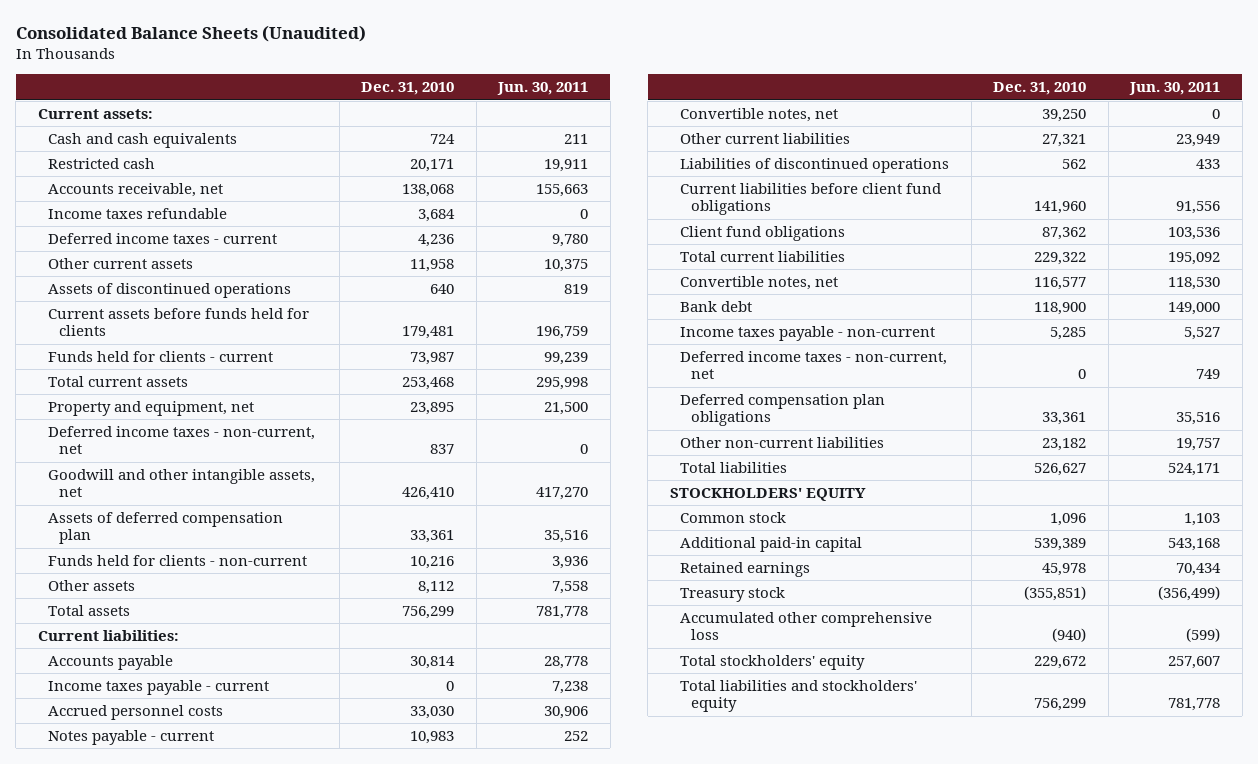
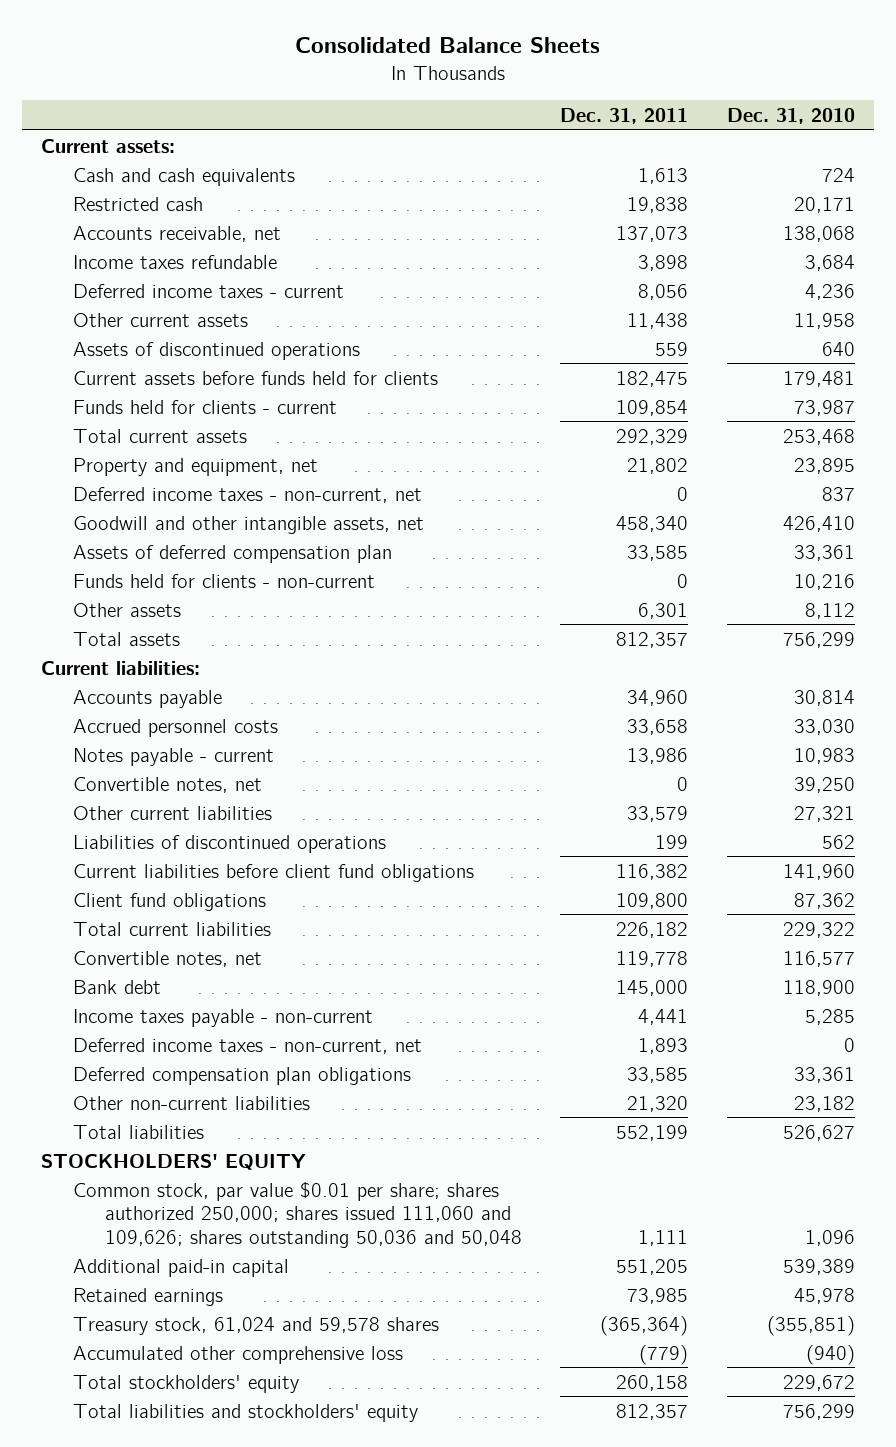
[15,24,366,42] Consolidated Balance Sheets (Unaudited) -> [294,37,600,54] Consolidated Balance Sheets
[497,82,589,96] Jun. 30, 2011 -> none
none -> [560,107,689,124] Dec. 31, 2011
[48,680,270,696] Income taxes payable - current -> none
[680,512,787,524] Common stock -> [72,1181,522,1248] Common stock, par value $0.01 per share; shares authorized 250,000; shares issued 111,060 and 109,626; shares outstanding 50,036 and 50,048
[680,587,786,603] Treasury stock -> [72,1316,439,1335] Treasury stock, 61,024 and 59,578 shares

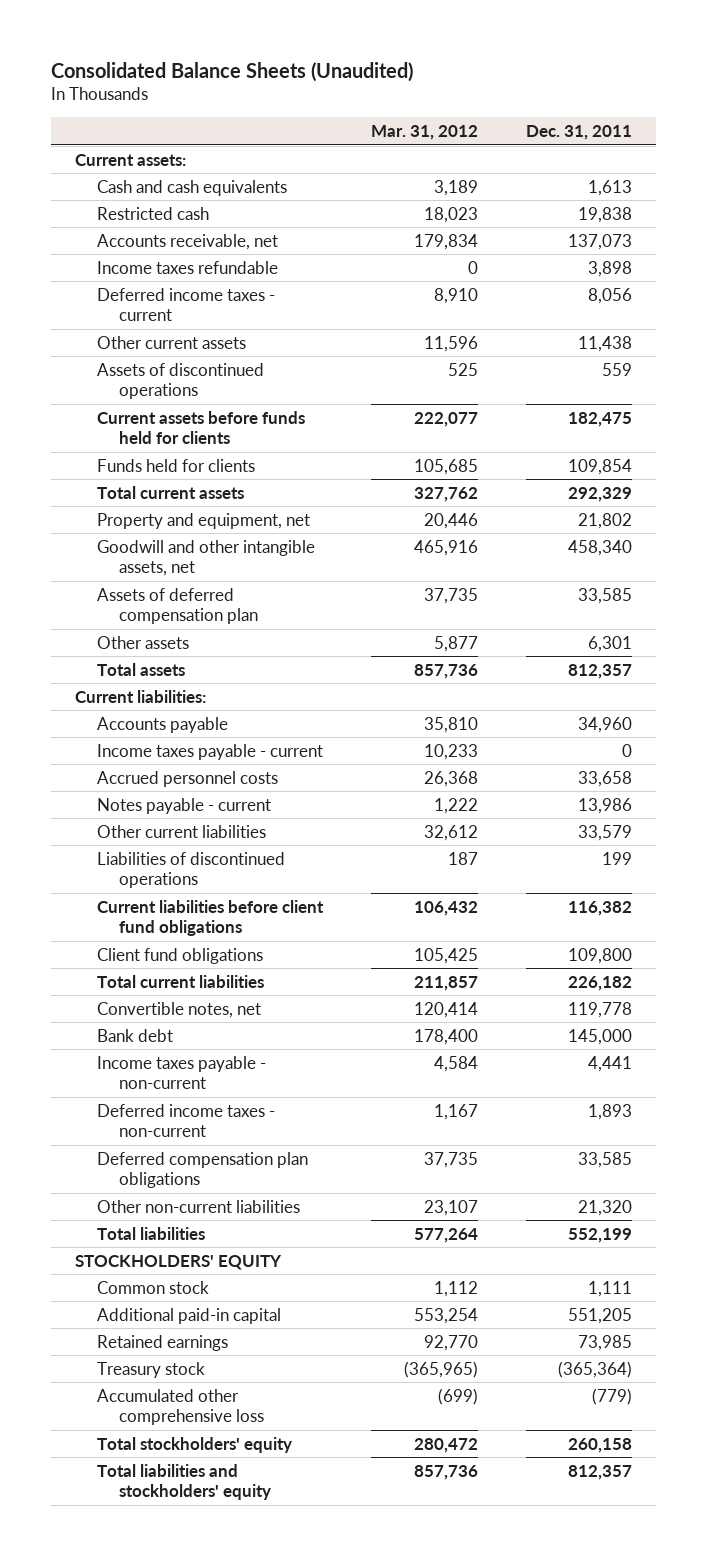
[294,37,600,54] Consolidated Balance Sheets -> [51,61,414,82] Consolidated Balance Sheets (Unaudited)
[726,107,855,124] Dec. 31, 2010 -> none
none -> [371,125,479,141] Mar. 31, 2012
[72,399,337,414] Funds held for clients - current -> [97,458,256,472] Funds held for clients
[72,486,422,503] Deferred income taxes - non-current, net -> none
[72,573,375,588] Funds held for clients - non-current -> none
none -> [97,743,324,760] Income taxes payable - current
[72,776,262,793] Convertible notes, net -> none
[72,1037,422,1054] Deferred income taxes - non-current, net -> [97,1103,276,1137] Deferred income taxes - non-current
[72,1181,522,1248] Common stock, par value $0.01 per share; shares authorized 250,000; shares issued 111,060 and 109,626; shares outstanding 50,036 and 50,048 -> [97,1280,210,1294] Common stock
[72,1316,439,1335] Treasury stock, 61,024 and 59,578 shares -> [97,1361,206,1378] Treasury stock

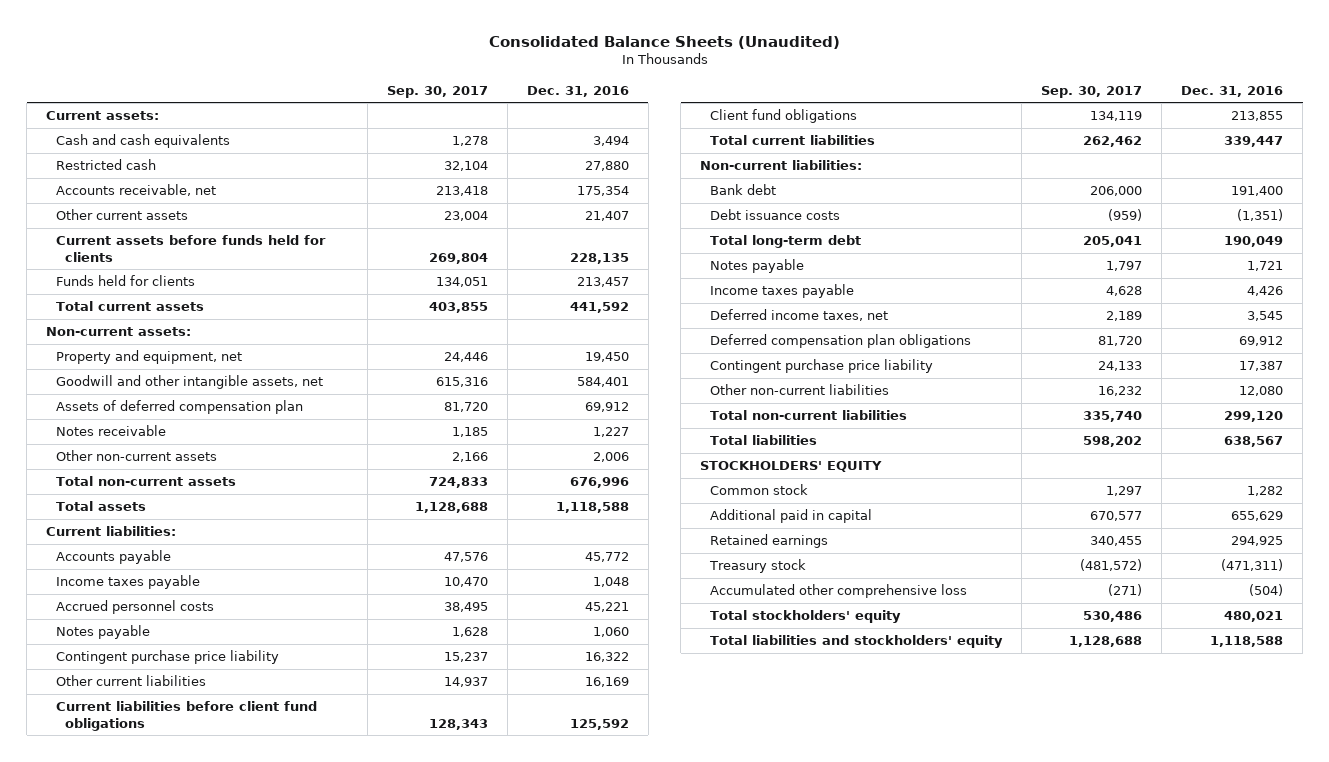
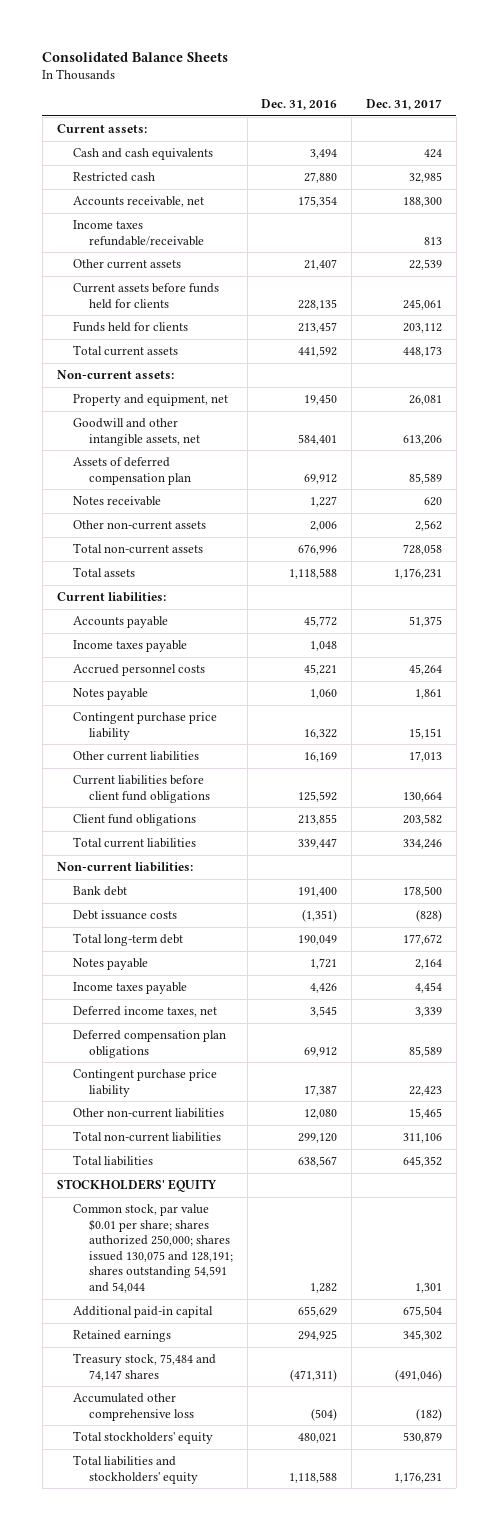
[488,35,840,49] Consolidated Balance Sheets (Unaudited) -> [42,52,229,63] Consolidated Balance Sheets
[386,85,488,98] Sep. 30, 2017 -> none
none -> [365,99,442,111] Dec. 31, 2017
none -> [72,219,204,246] Income taxes refundable/receivable
[710,484,809,496] Common stock -> [72,1203,233,1293] Common stock, par value $0.01 per share; shares authorized 250,000; shares issued 130,075 and 128,191; shares outstanding 54,591 and 54,044
[710,509,873,524] Additional paid in capital -> [72,1305,213,1318] Additional paid-in capital
[709,559,807,574] Treasury stock -> [72,1352,216,1381] Treasury stock, 75,484 and 74,147 shares

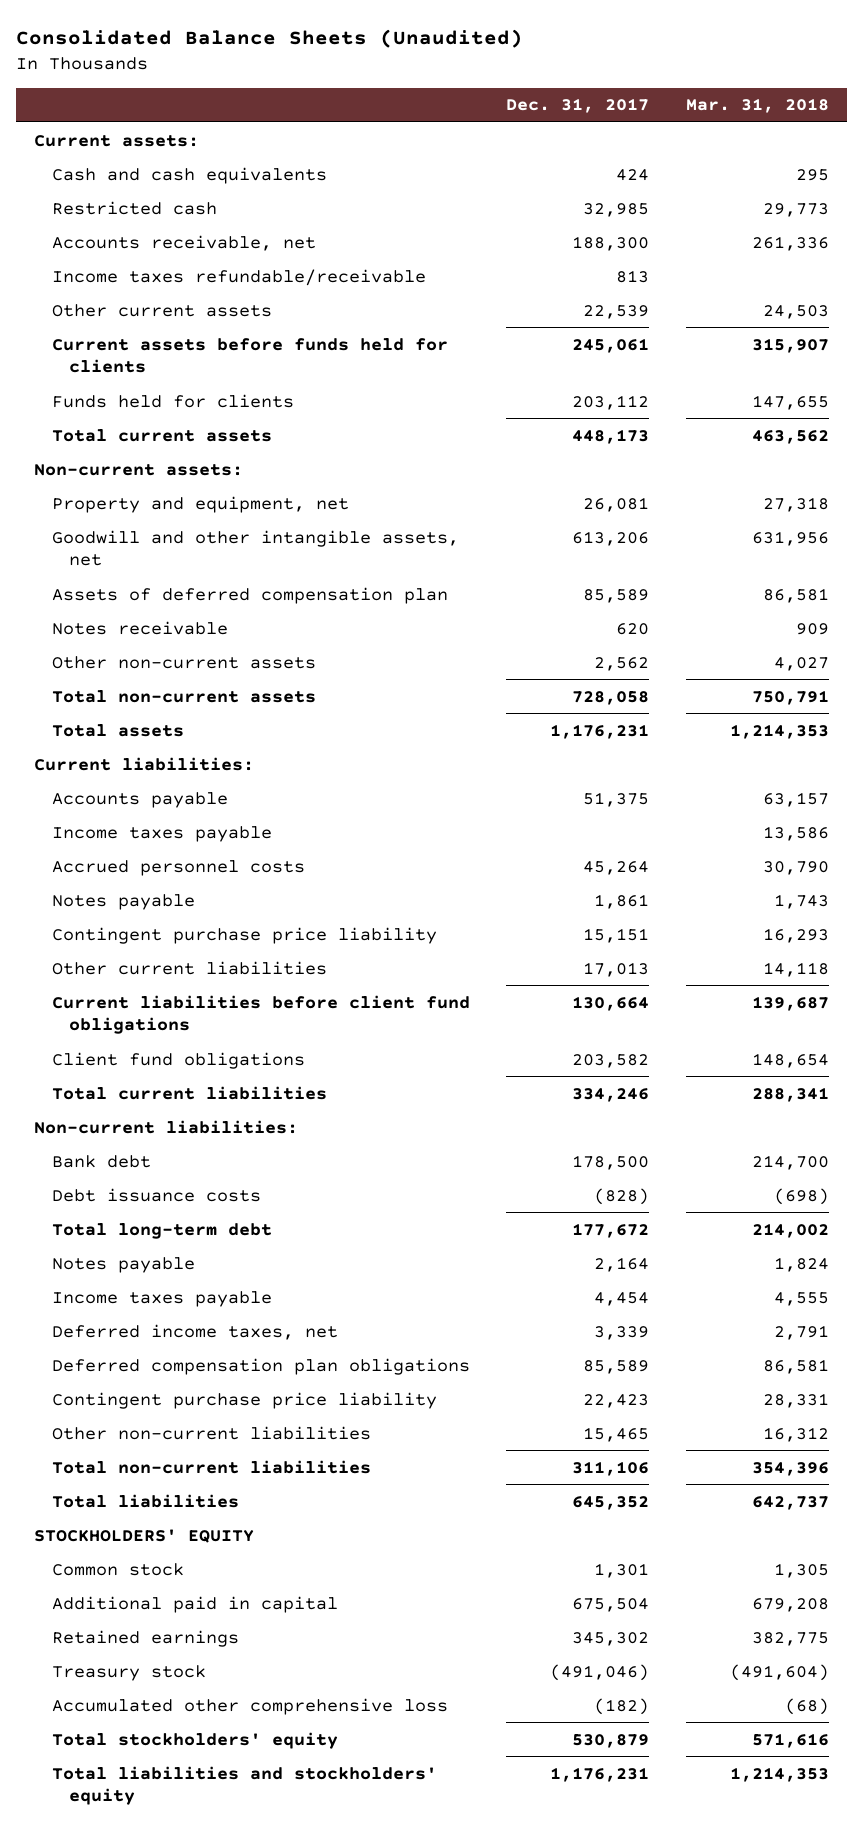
[42,52,229,63] Consolidated Balance Sheets -> [15,29,523,49] Consolidated Balance Sheets (Unaudited)
[261,99,338,111] Dec. 31, 2016 -> none
none -> [685,98,829,114] Mar. 31, 2018
[72,1203,233,1293] Common stock, par value $0.01 per share; shares authorized 250,000; shares issued 130,075 and 128,191; shares outstanding 54,591 and 54,044 -> [51,1562,184,1576] Common stock
[72,1305,213,1318] Additional paid-in capital -> [51,1595,338,1613] Additional paid in capital
[72,1352,216,1381] Treasury stock, 75,484 and 74,147 shares -> [51,1664,206,1681] Treasury stock

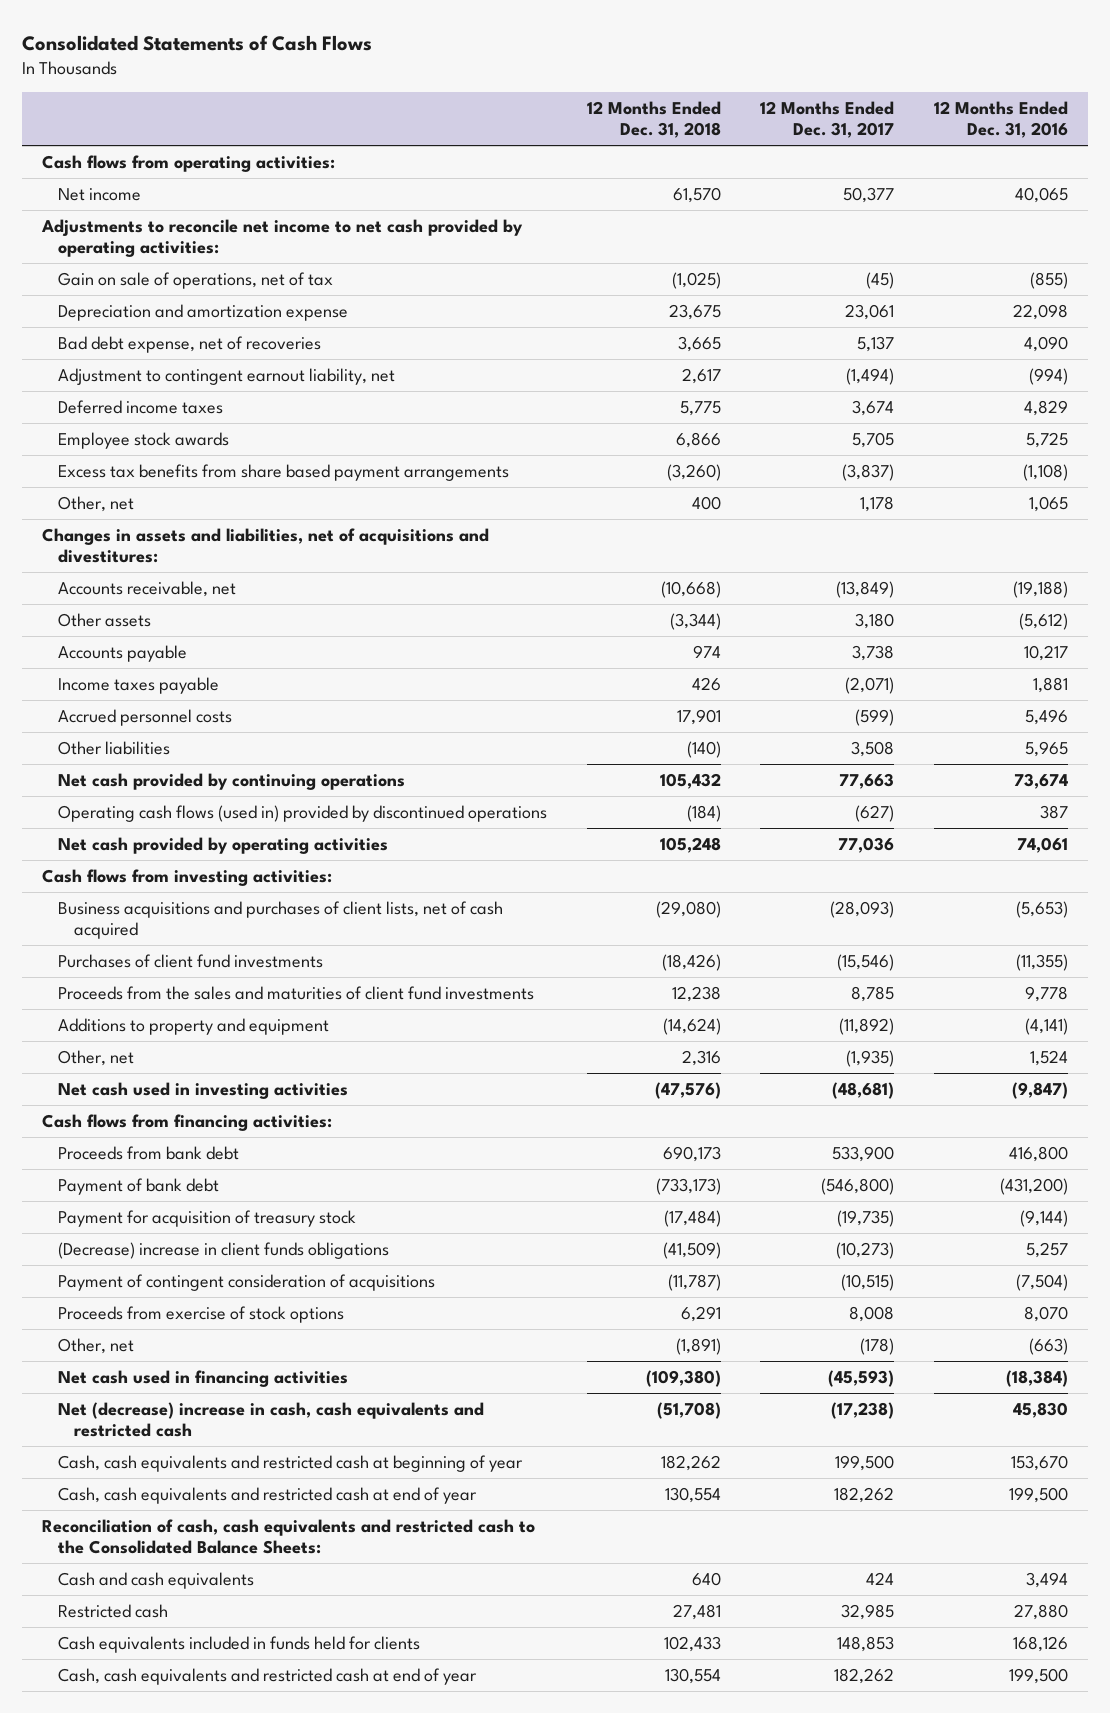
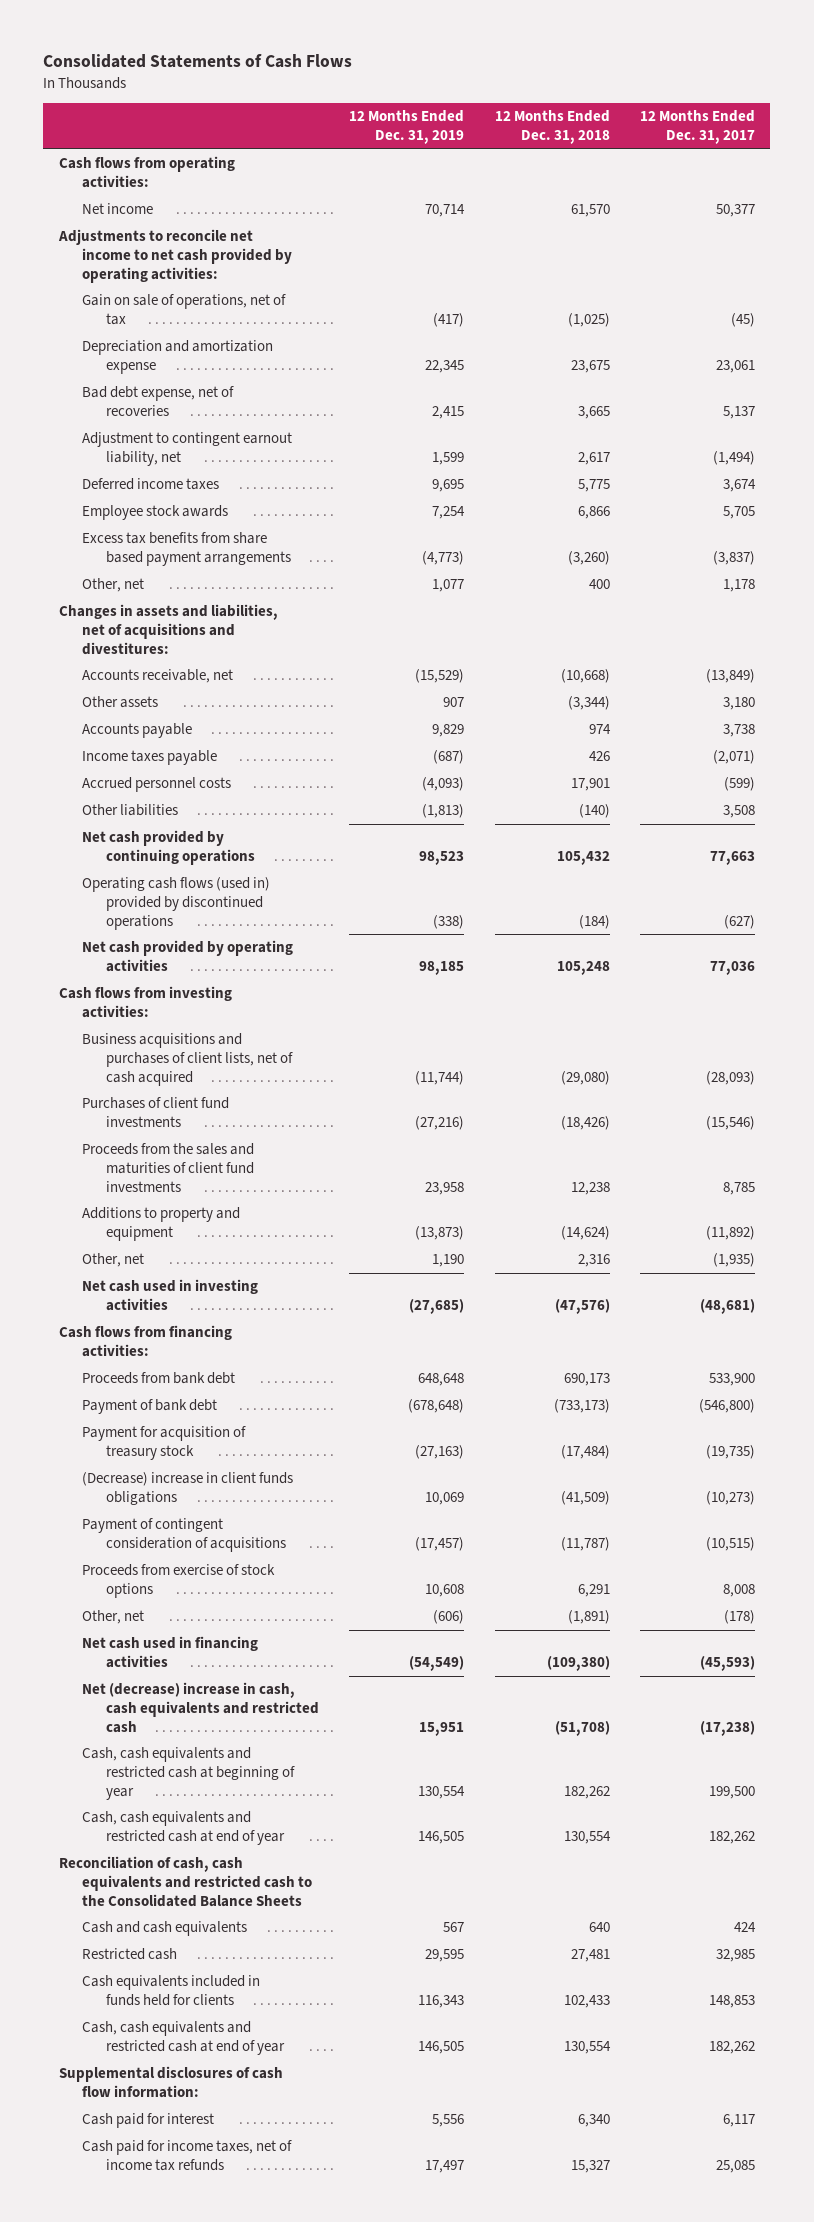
[933,100,1068,139] 12 Months Ended Dec. 31, 2016 -> none
none -> [349,110,465,145] 12 Months Ended Dec. 31, 2019
[42,1518,536,1555] Reconciliation of cash, cash equivalents and restricted cash to the Consolidated Balance Sheets: -> [58,1856,313,1908] Reconciliation of cash, cash equivalents and restricted cash to the Consolidated Balance Sheets
none -> [58,2066,283,2099] Supplemental disclosures of cash flow information:
none -> [82,2113,215,2129] Cash paid for interest
none -> [82,2140,293,2172] Cash paid for income taxes, net of income tax refunds

